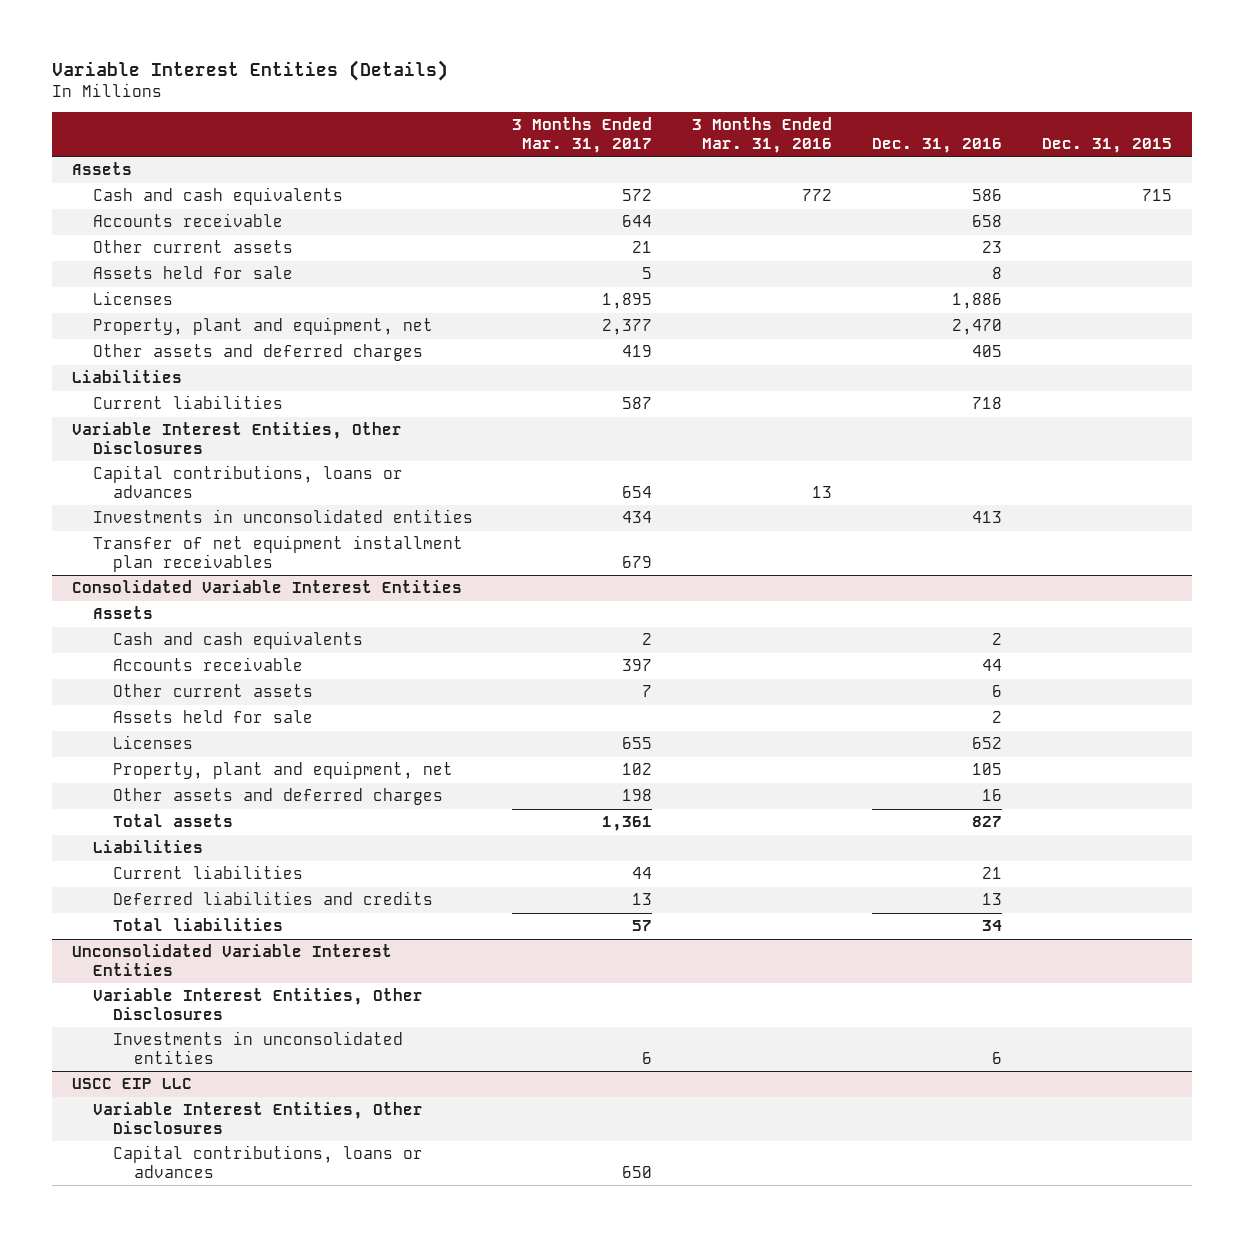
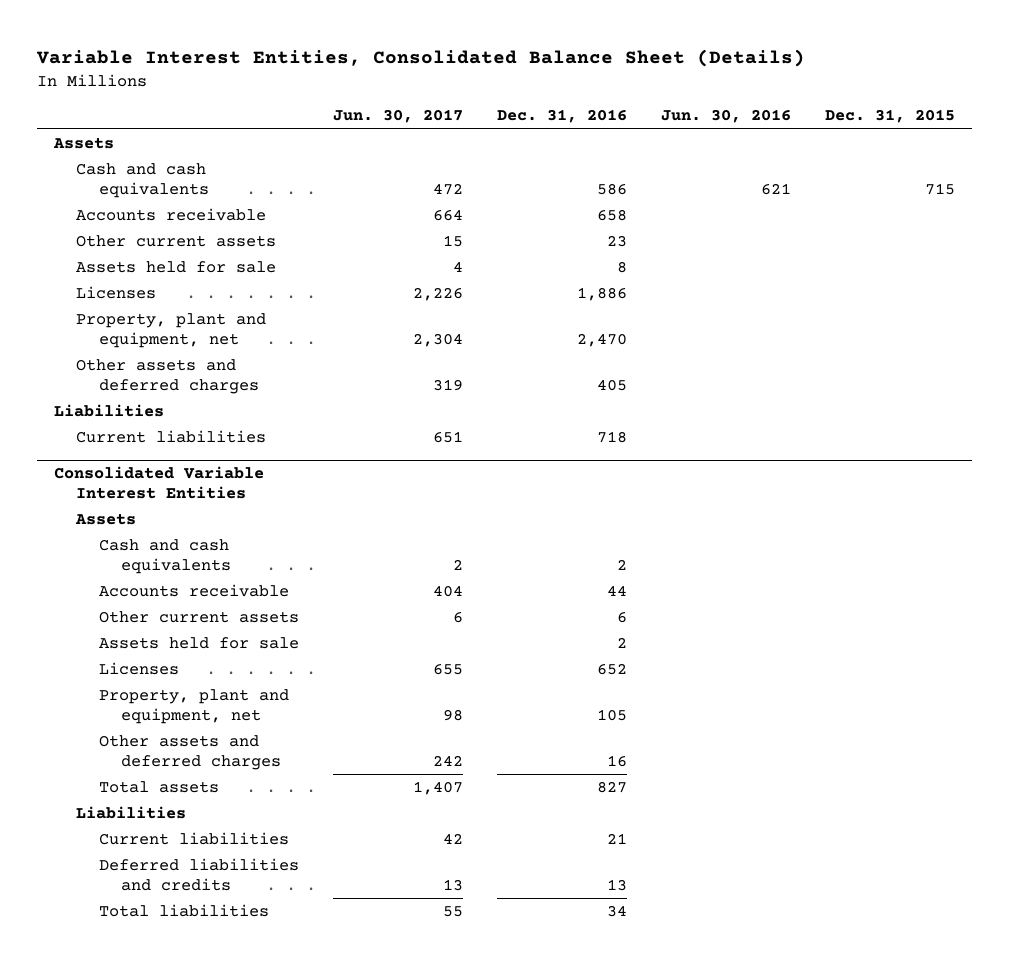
[52,59,449,81] Variable Interest Entities (Details) -> [36,49,806,68] Variable Interest Entities, Consolidated Balance Sheet (Details)
[512,117,653,153] 3 Months Ended Mar. 31, 2017 -> none
[692,117,833,153] 3 Months Ended Mar. 31, 2016 -> none
none -> [332,109,463,124] Jun. 30, 2017
none -> [660,109,791,124] Jun. 30, 2016
[72,422,403,454] Variable Interest Entities, Other Disclosures -> none
[92,465,403,498] Capital contributions, loans or advances -> none
[92,509,473,524] Investments in unconsolidated entities -> none
[92,535,463,572] Transfer of net equipment installment plan receivables -> none
[72,944,393,976] Unconsolidated Variable Interest Entities -> none
[92,988,423,1020] Variable Interest Entities, Other Disclosures -> none
[113,1031,404,1064] Investments in unconsolidated entities -> none
[72,1078,193,1090] USCC EIP LLC -> none
[92,1102,423,1134] Variable Interest Entities, Other Disclosures -> none
[113,1145,424,1178] Capital contributions, loans or advances -> none

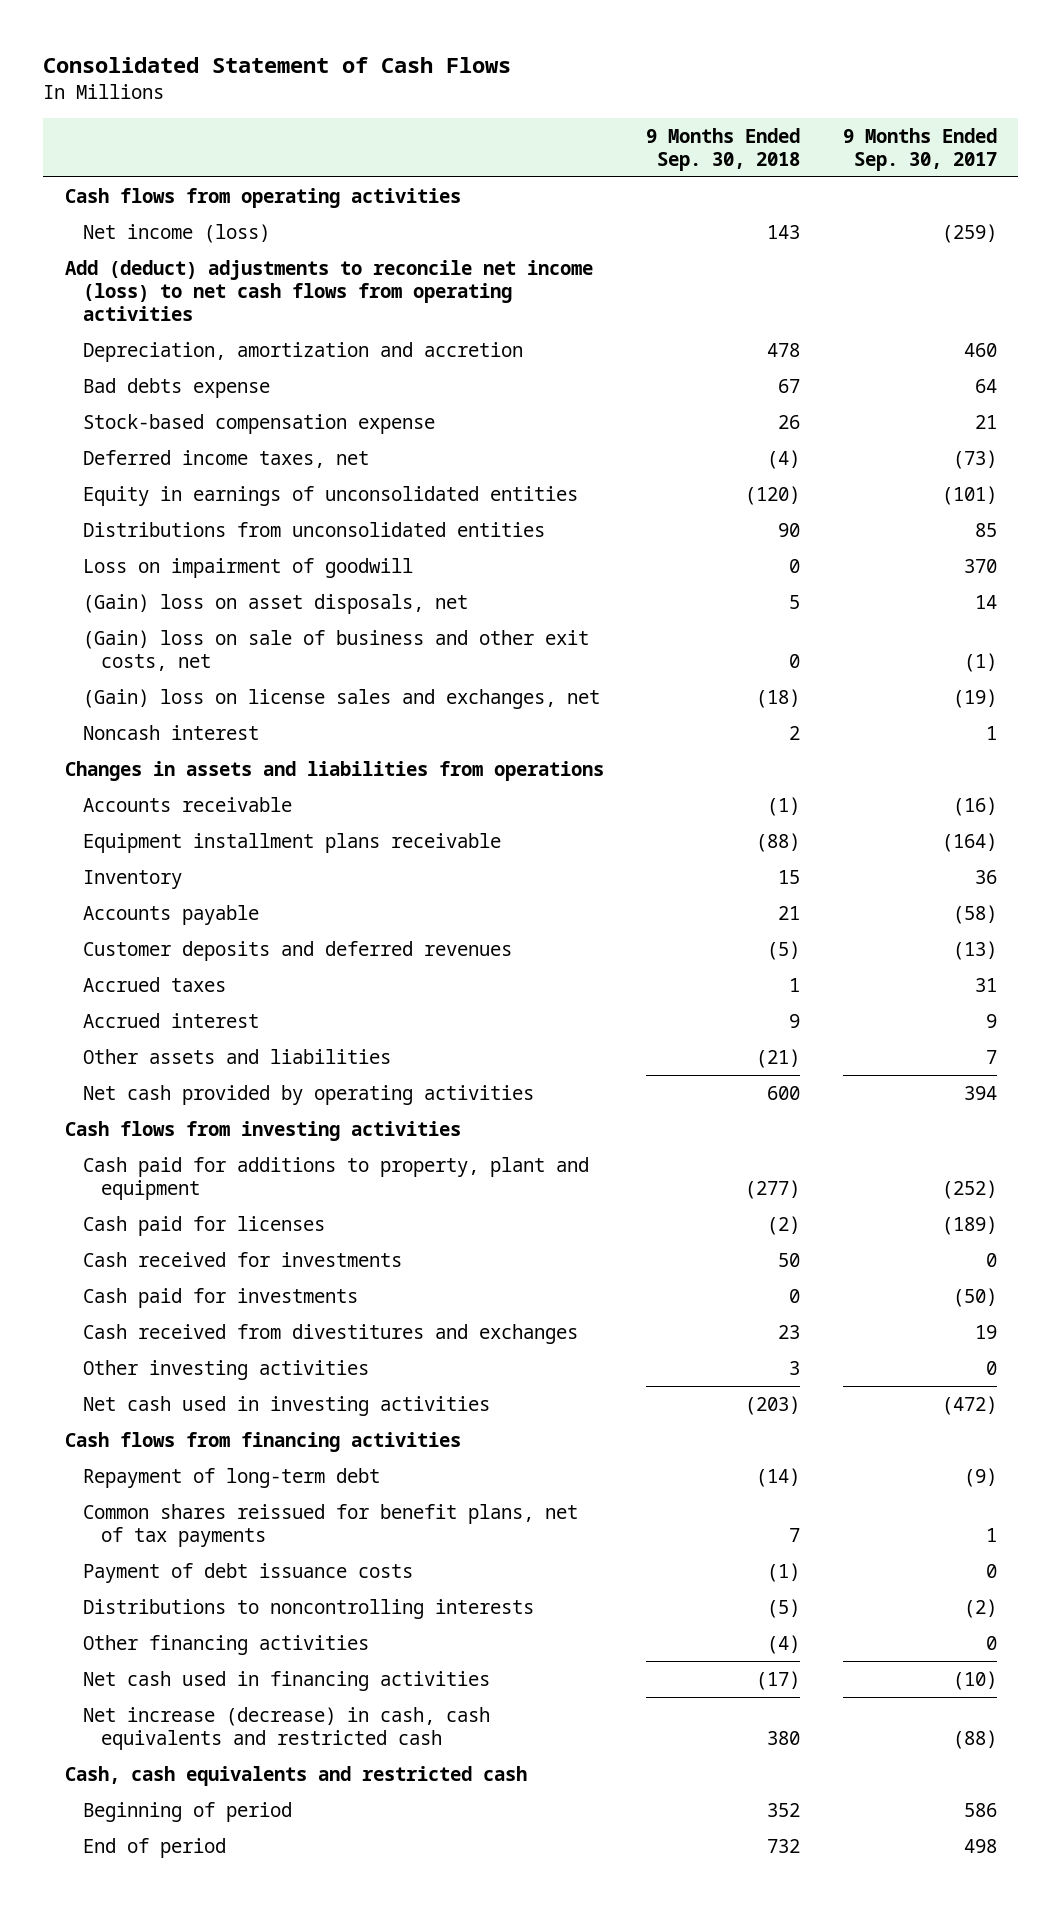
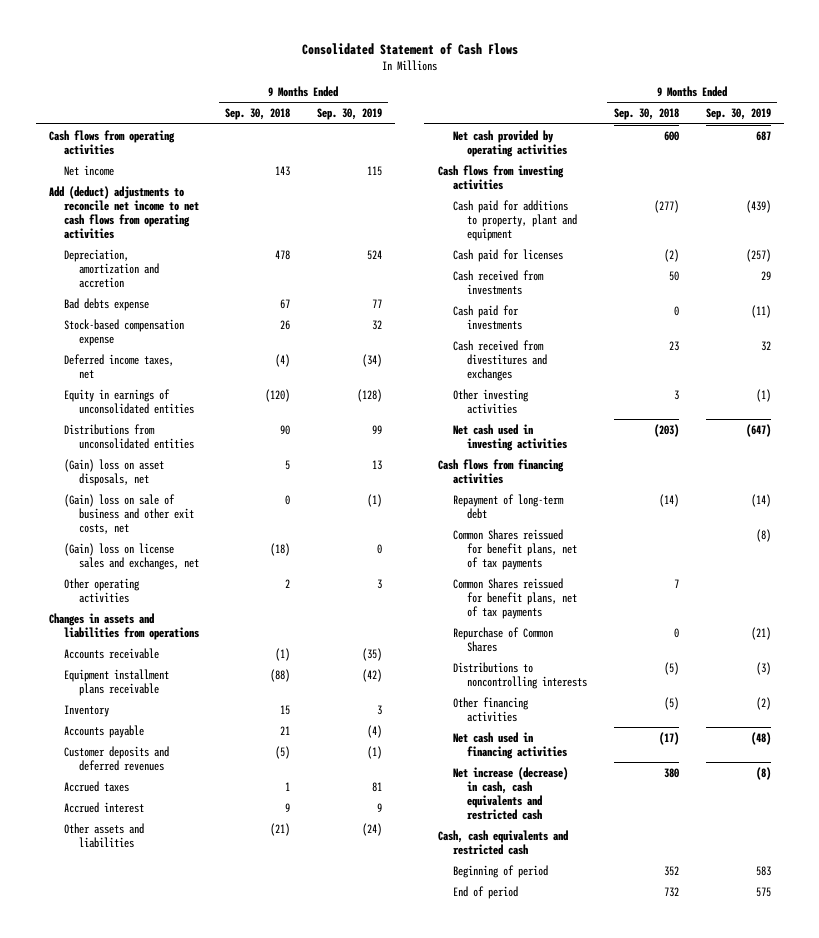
[842,127,997,171] 9 Months Ended Sep. 30, 2017 -> none
none -> [316,108,382,121] Sep. 30, 2019
[82,224,270,244] Net income (loss) -> [63,164,114,176] Net income
[64,260,593,321] Add (deduct) adjustments to reconcile net income (loss) to net cash flows from operating activities -> [48,185,199,239] Add (deduct) adjustments to reconcile net income to net cash flows from operating activities
[82,558,413,579] Loss on impairment of goodwill -> none
[82,725,259,741] Noncash interest -> none
none -> [63,577,140,603] Other operating activities
[82,1252,402,1268] Cash received for investments -> [452,269,544,295] Cash received from investments
[82,1563,413,1584] Payment of debt issuance costs -> none
none -> [452,528,578,570] Common Shares reissued for benefit plans, net of tax payments
[82,1504,578,1547] Common shares reissued for benefit plans, net of tax payments -> [452,577,578,619] Common Shares reissued for benefit plans, net of tax payments
none -> [452,626,553,652] Repurchase of Common Shares
[767,1635,801,1655] (4) -> [664,696,680,710] (5)

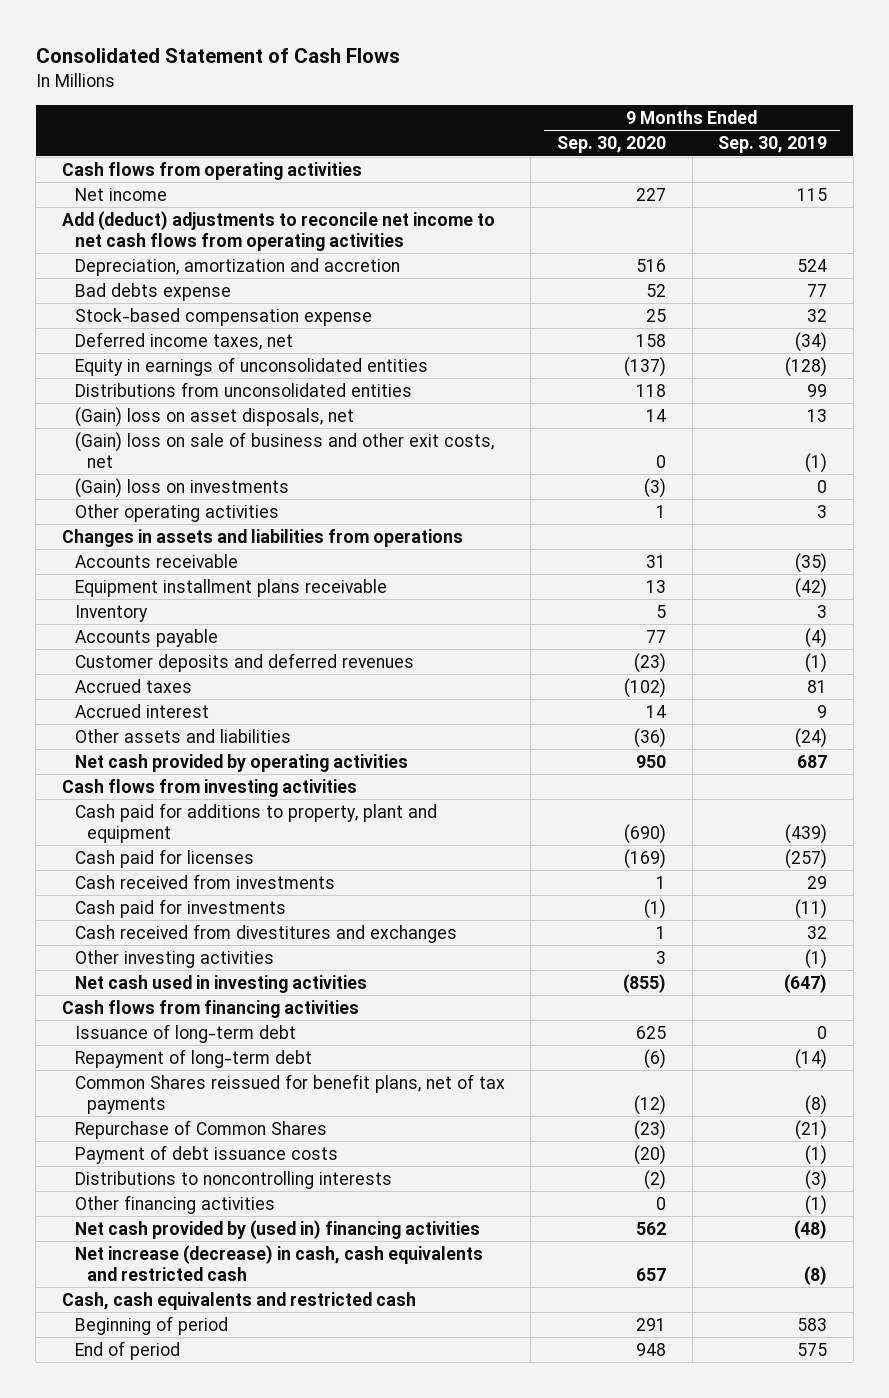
[225,108,291,121] Sep. 30, 2018 -> none
none -> [556,136,666,154] Sep. 30, 2020
[63,542,199,570] (Gain) loss on license sales and exchanges, net -> none
none -> [74,477,289,498] (Gain) loss on investments
none -> [74,1023,296,1043] Issuance of long-term debt
[452,577,578,619] Common Shares reissued for benefit plans, net of tax payments -> none
none -> [74,1144,338,1164] Payment of debt issuance costs
[755,696,771,710] (2) -> [805,1194,828,1215] (1)
[452,731,568,759] Net cash used in financing activities -> [74,1219,480,1239] Net cash provided by (used in) financing activities

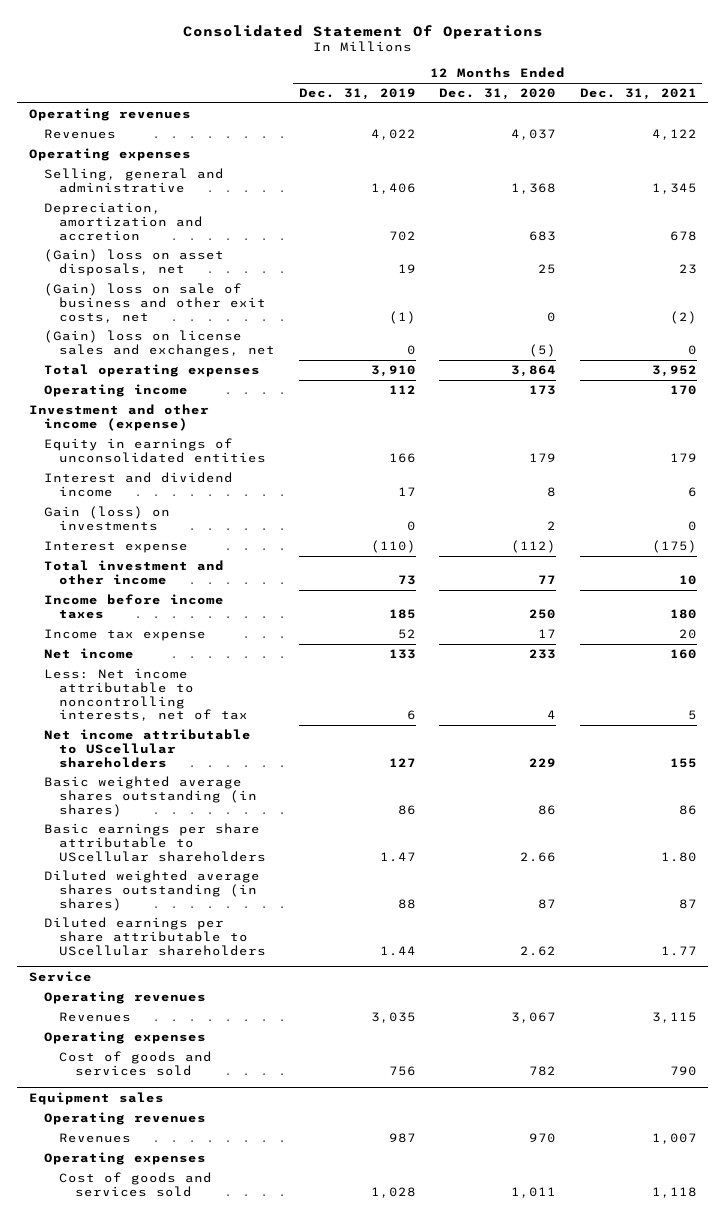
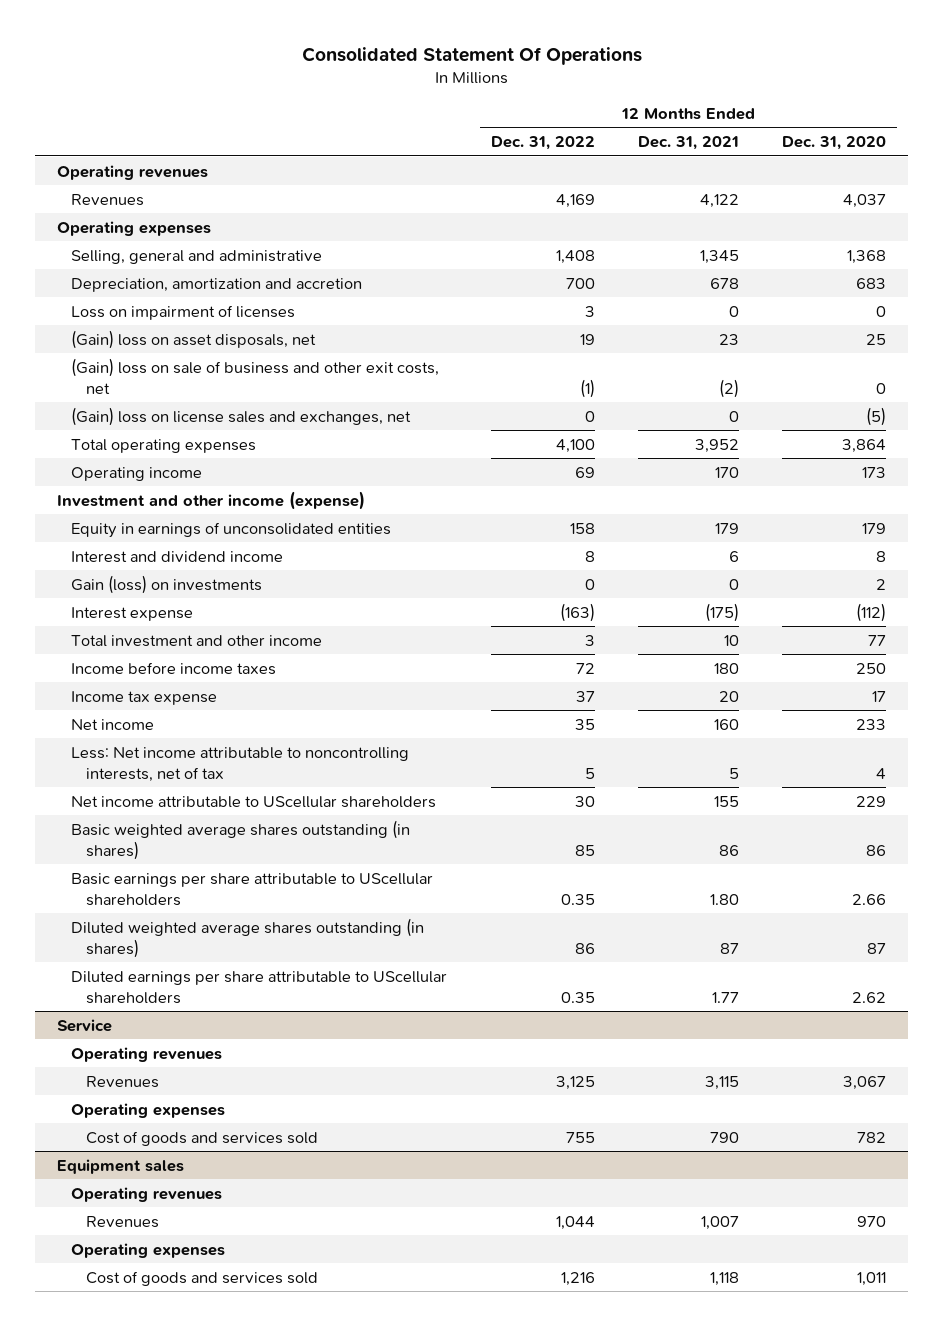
[298,88,416,101] Dec. 31, 2019 -> none
none -> [490,136,595,151] Dec. 31, 2022
none -> [71,304,296,320] Loss on impairment of licenses

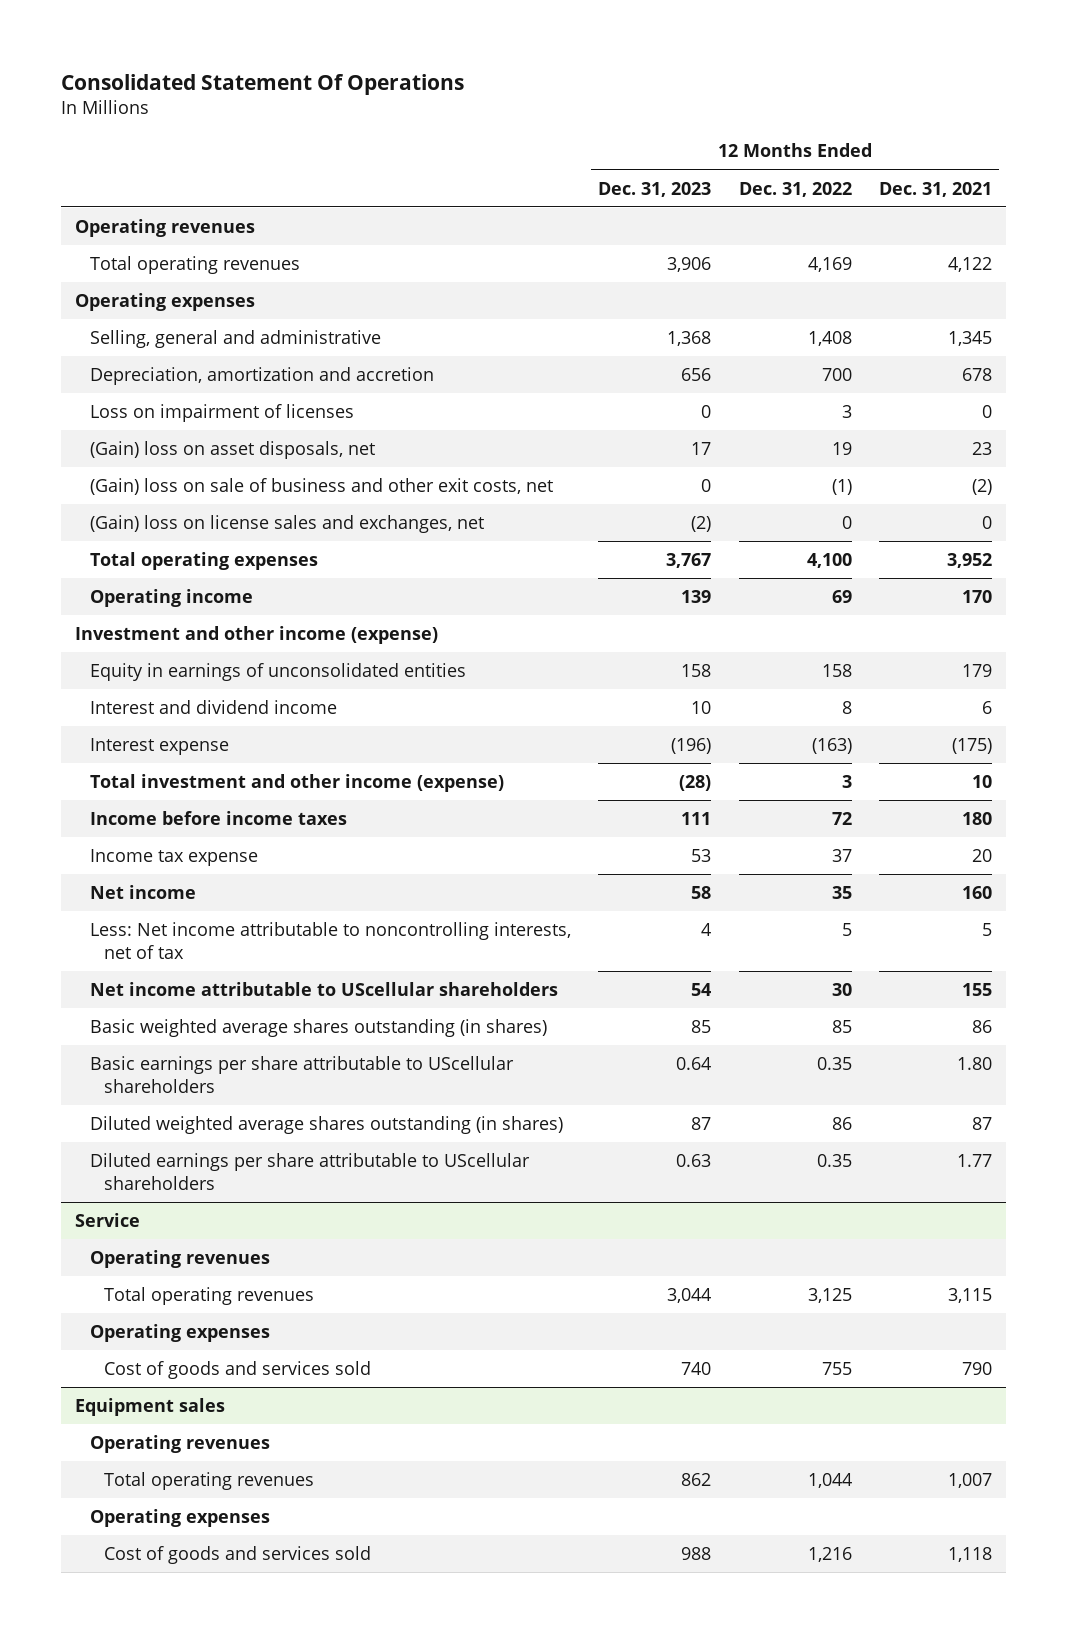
[782,136,887,151] Dec. 31, 2020 -> none
none -> [598,181,712,197] Dec. 31, 2023
[71,193,145,206] Revenues -> [89,256,300,275] Total operating revenues
[71,574,263,594] Gain (loss) on investments -> none
[71,634,323,647] Total investment and other income -> [89,774,504,793] Total investment and other income (expense)
[85,1075,159,1088] Revenues -> [104,1287,315,1306] Total operating revenues
[85,1215,159,1228] Revenues -> [104,1472,315,1491] Total operating revenues

